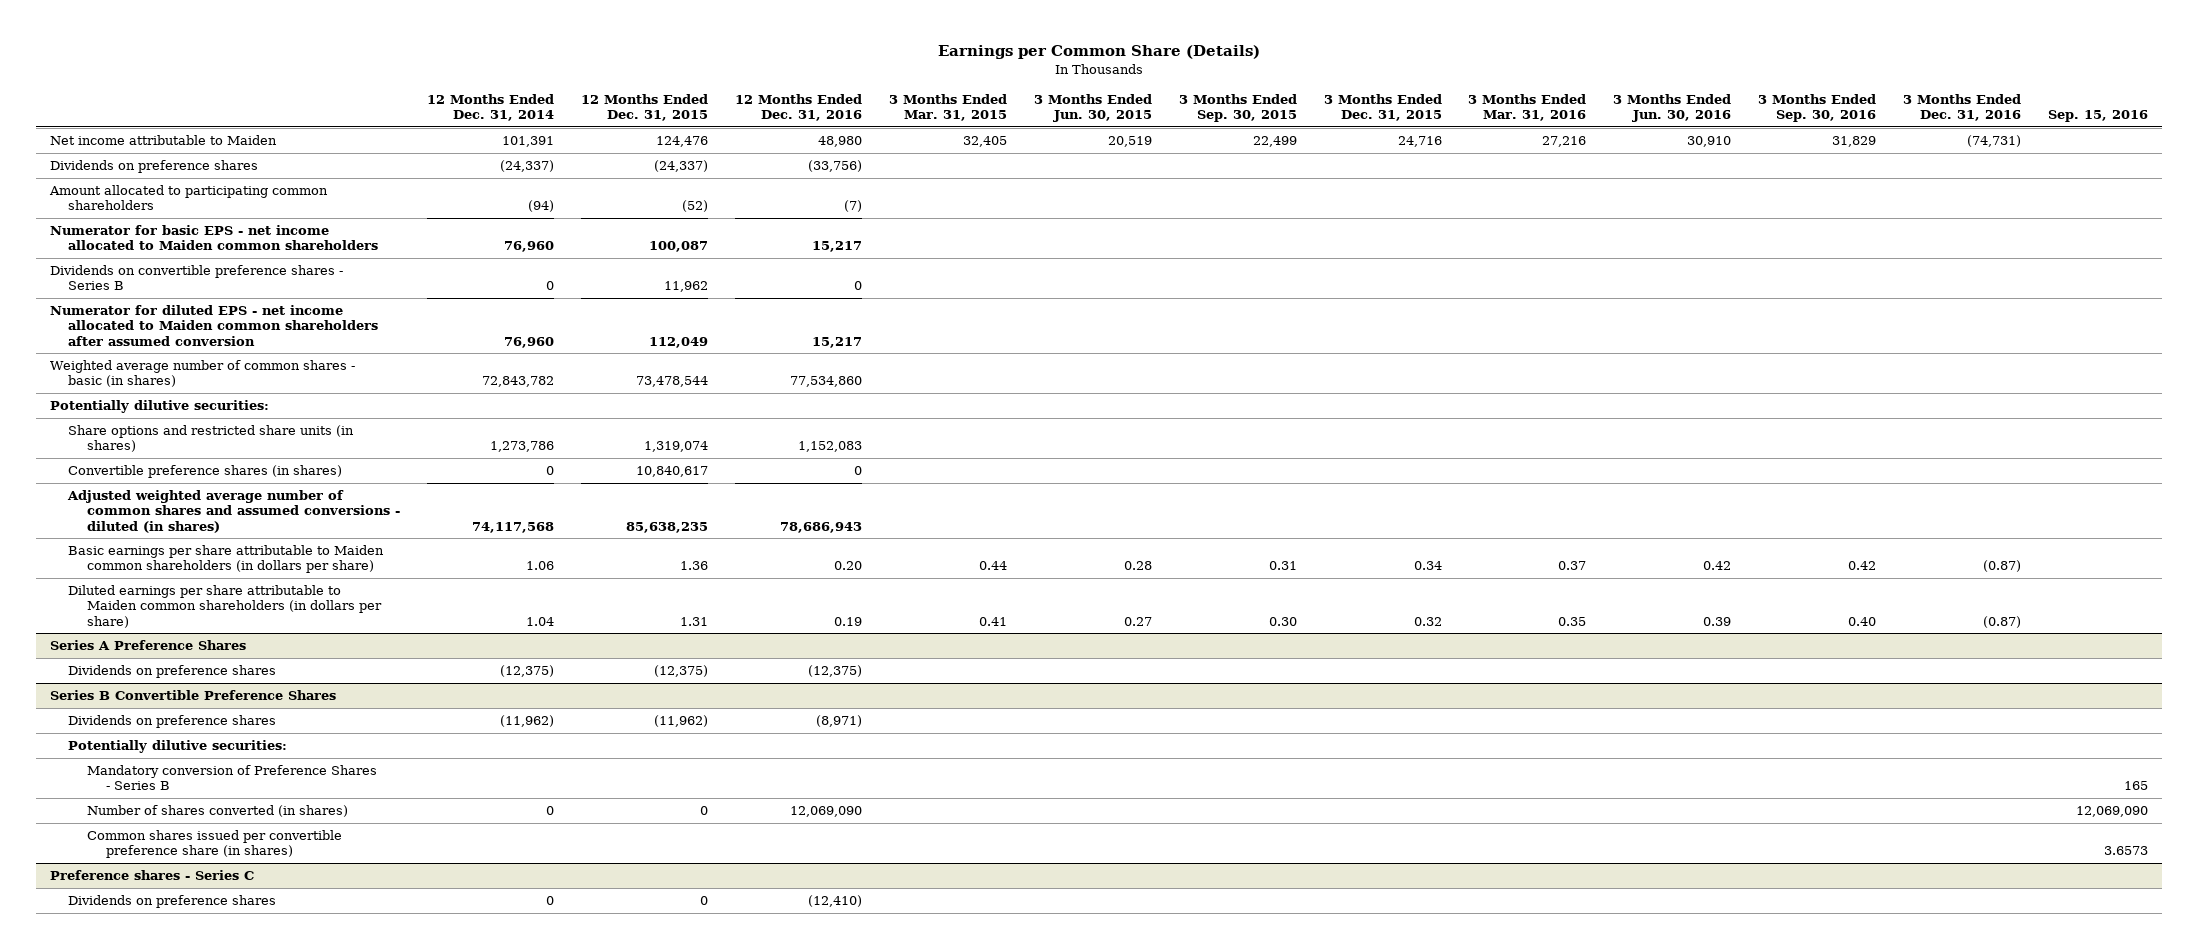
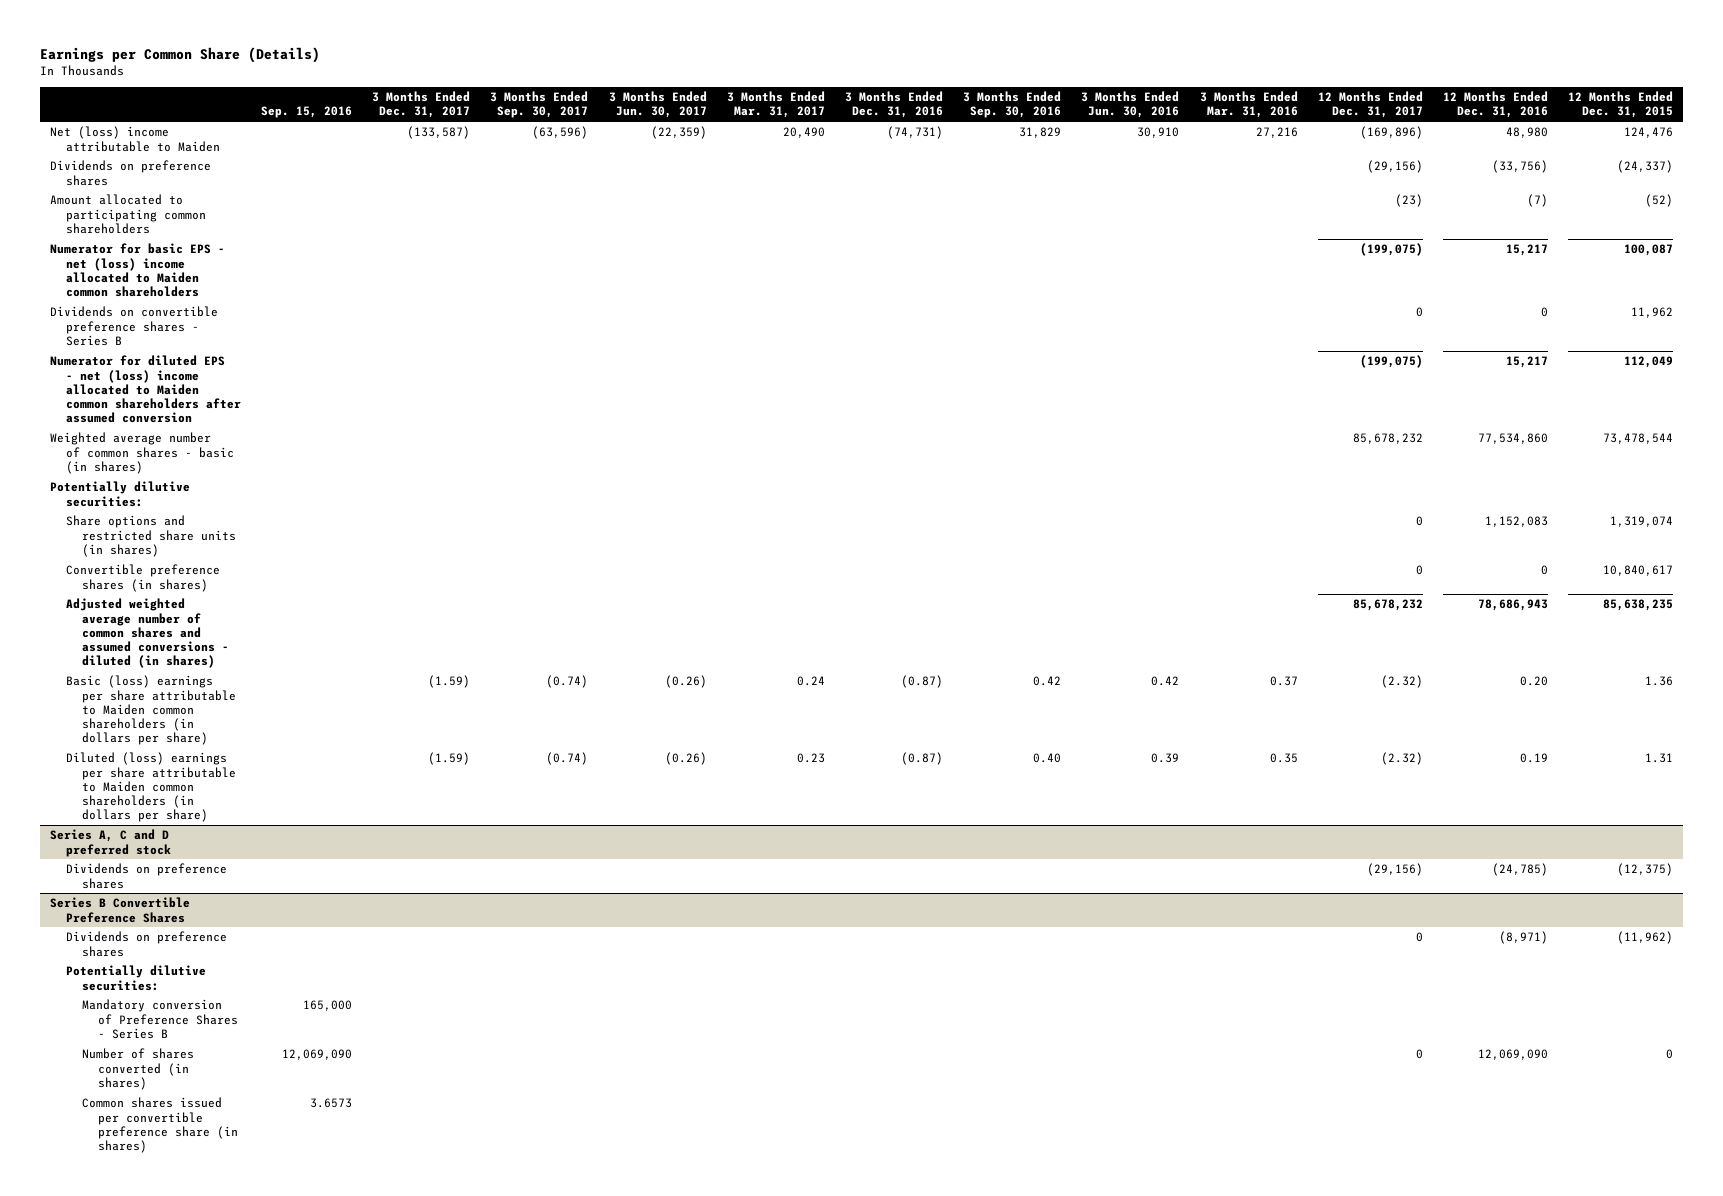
[427,93,555,121] 12 Months Ended Dec. 31, 2014 -> none
[888,93,1007,121] 3 Months Ended Mar. 31, 2015 -> none
[1033,93,1152,122] 3 Months Ended Jun. 30, 2015 -> none
[1178,93,1297,122] 3 Months Ended Sep. 30, 2015 -> none
[1323,93,1442,121] 3 Months Ended Dec. 31, 2015 -> none
none -> [372,91,471,119] 3 Months Ended Dec. 31, 2017
none -> [490,91,589,119] 3 Months Ended Sep. 30, 2017
none -> [608,91,707,119] 3 Months Ended Jun. 30, 2017
none -> [726,91,825,119] 3 Months Ended Mar. 31, 2017
none -> [1317,91,1423,119] 12 Months Ended Dec. 31, 2017
[49,135,277,146] Net income attributable to Maiden -> [50,126,220,152] Net (loss) income attributable to Maiden
[49,225,379,251] Numerator for basic EPS - net income allocated to Maiden common shareholders -> [50,243,226,298] Numerator for basic EPS - net (loss) income allocated to Maiden common shareholders
[49,305,379,346] Numerator for diluted EPS - net income allocated to Maiden common shareholders after assumed conversion -> [50,355,241,424] Numerator for diluted EPS - net (loss) income allocated to Maiden common shareholders after assumed conversion
[49,640,246,651] Series A Preference Shares -> none
[68,545,385,574] Basic earnings per share attributable to Maiden common shareholders (in dollars per share) -> [65,675,236,746] Basic (loss) earnings per share attributable to Maiden common shareholders (in dollars per share)
[68,585,383,628] Diluted earnings per share attributable to Maiden common shareholders (in dollars per share) -> [65,752,236,823] Diluted (loss) earnings per share attributable to Maiden common shareholders (in dollars per share)
none -> [50,829,171,857] Series A, C and D preferred stock
[807,665,862,678] (12,375) -> [1491,863,1548,877] (24,785)
[2124,781,2149,791] 165 -> [303,1000,353,1012] 165,000
[49,870,254,881] Preference shares - Series C -> none
[68,895,277,909] Dividends on preference shares -> none

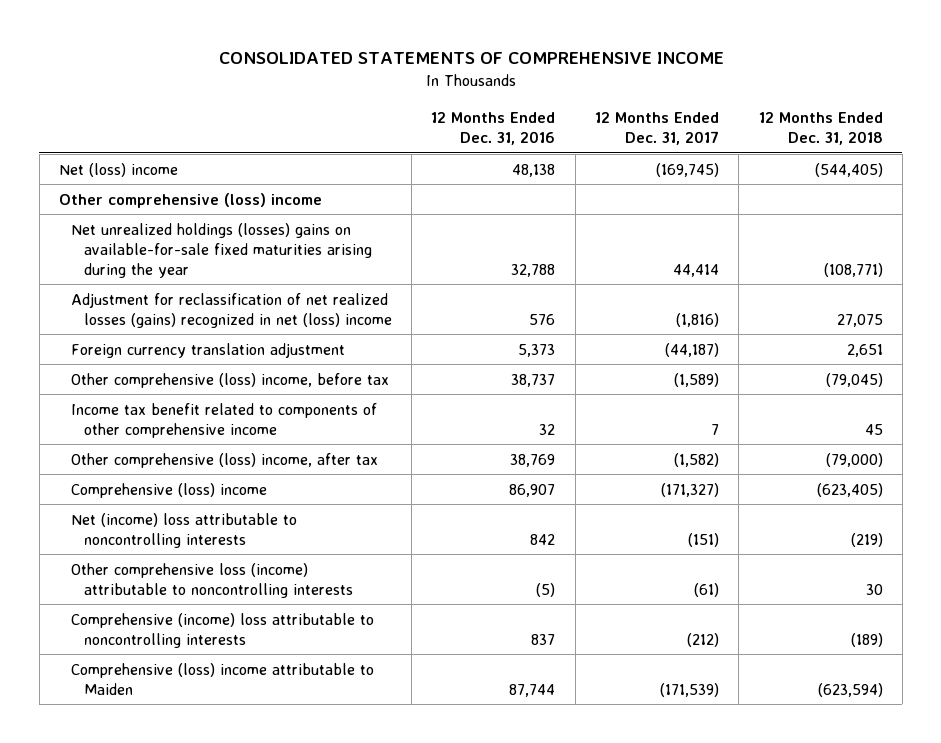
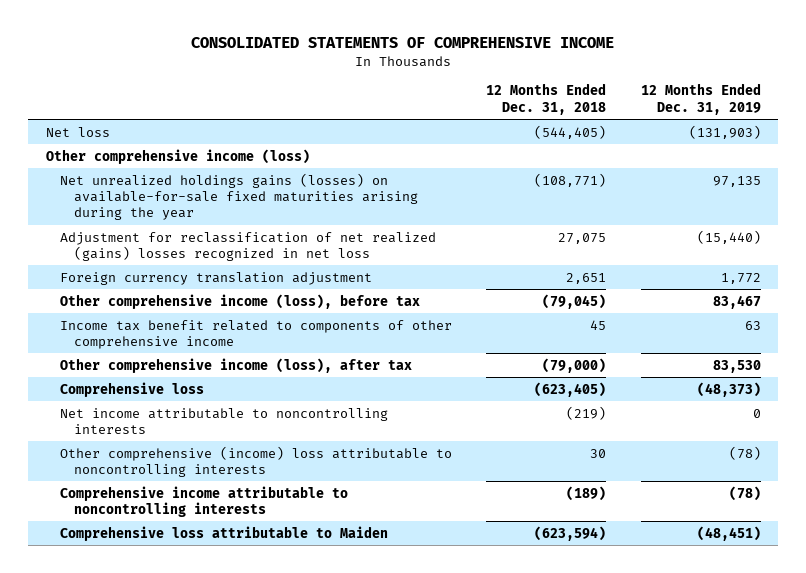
[431,111,556,146] 12 Months Ended Dec. 31, 2016 -> none
[594,111,719,146] 12 Months Ended Dec. 31, 2017 -> none
none -> [640,83,761,115] 12 Months Ended Dec. 31, 2019
[58,162,178,177] Net (loss) income -> [45,126,110,137] Net loss
[58,192,322,208] Other comprehensive (loss) income -> [45,148,310,164] Other comprehensive income (loss)
[71,222,372,278] Net unrealized holdings (losses) gains on available-for-sale fixed maturities arising during the year -> [59,172,418,221] Net unrealized holdings gains (losses) on available-for-sale fixed maturities arising during the year
[71,292,392,328] Adjustment for reclassification of net realized losses (gains) recognized in net (loss) income -> [59,231,436,261] Adjustment for reclassification of net realized (gains) losses recognized in net loss
[71,372,390,388] Other comprehensive (loss) income, before tax -> [59,293,420,309] Other comprehensive income (loss), before tax
[71,452,379,468] Other comprehensive (loss) income, after tax -> [59,357,412,373] Other comprehensive income (loss), after tax
[71,482,268,498] Comprehensive (loss) income -> [59,381,204,397] Comprehensive loss
[71,512,298,548] Net (income) loss attributable to noncontrolling interests -> [59,407,388,434] Net income attributable to noncontrolling interests
[71,562,353,598] Other comprehensive loss (income) attributable to noncontrolling interests -> [59,445,452,477] Other comprehensive (income) loss attributable to noncontrolling interests
[71,612,375,648] Comprehensive (income) loss attributable to noncontrolling interests -> [59,485,348,517] Comprehensive income attributable to noncontrolling interests
[71,662,375,695] Comprehensive (loss) income attributable to Maiden -> [59,525,388,541] Comprehensive loss attributable to Maiden

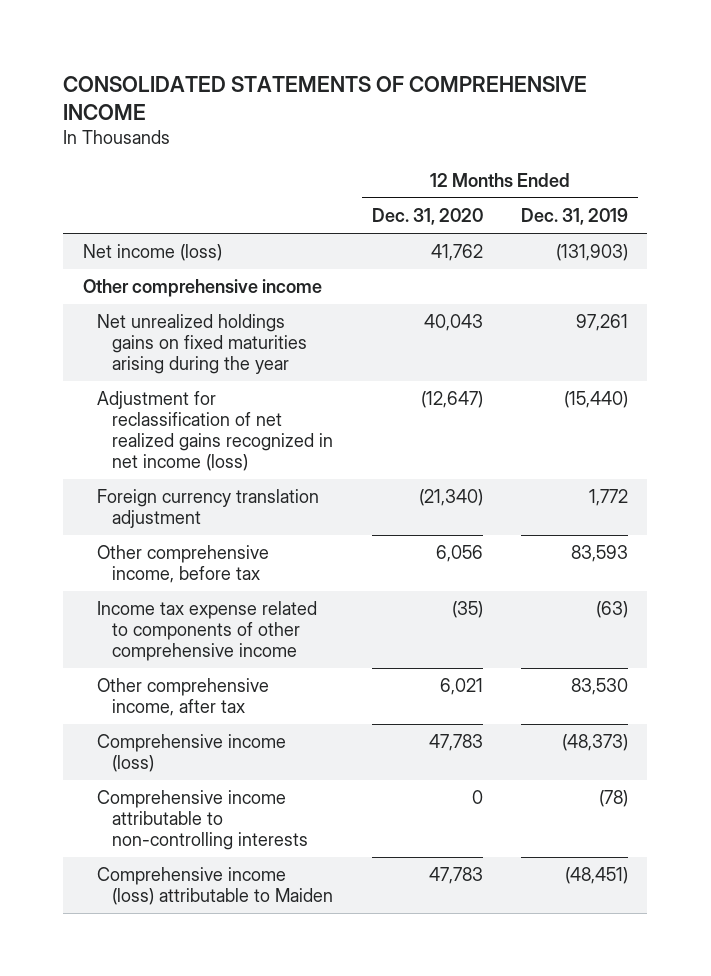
[486,83,607,115] 12 Months Ended Dec. 31, 2018 -> none
none -> [371,208,483,226] Dec. 31, 2020
[45,126,110,137] Net loss -> [82,244,222,262] Net income (loss)
[45,148,310,164] Other comprehensive income (loss) -> [82,279,322,298] Other comprehensive income
[59,172,418,221] Net unrealized holdings gains (losses) on available-for-sale fixed maturities arising during the year -> [97,314,308,375] Net unrealized holdings gains on fixed maturities arising during the year
[712,175,761,187] 97,135 -> [575,314,628,332] 97,261
[59,231,436,261] Adjustment for reclassification of net realized (gains) losses recognized in net loss -> [97,391,334,472] Adjustment for reclassification of net realized gains recognized in net income (loss)
[59,407,388,434] Net income attributable to noncontrolling interests -> none
[59,445,452,477] Other comprehensive (income) loss attributable to noncontrolling interests -> none
[59,293,420,309] Other comprehensive income (loss), before tax -> [97,545,270,584] Other comprehensive income, before tax
[712,294,761,309] 83,467 -> [570,545,628,563] 83,593
[59,319,452,349] Income tax benefit related to components of other comprehensive income -> [97,601,318,662] Income tax expense related to components of other comprehensive income
[744,320,761,330] 63 -> [595,601,628,619] (63)
[59,357,412,373] Other comprehensive income (loss), after tax -> [97,678,270,717] Other comprehensive income, after tax
[59,381,204,397] Comprehensive loss -> [97,734,287,773] Comprehensive income (loss)
[59,485,348,517] Comprehensive income attributable to noncontrolling interests -> [97,790,309,851] Comprehensive income attributable to non-controlling interests
[59,525,388,541] Comprehensive loss attributable to Maiden -> [97,867,334,906] Comprehensive income (loss) attributable to Maiden

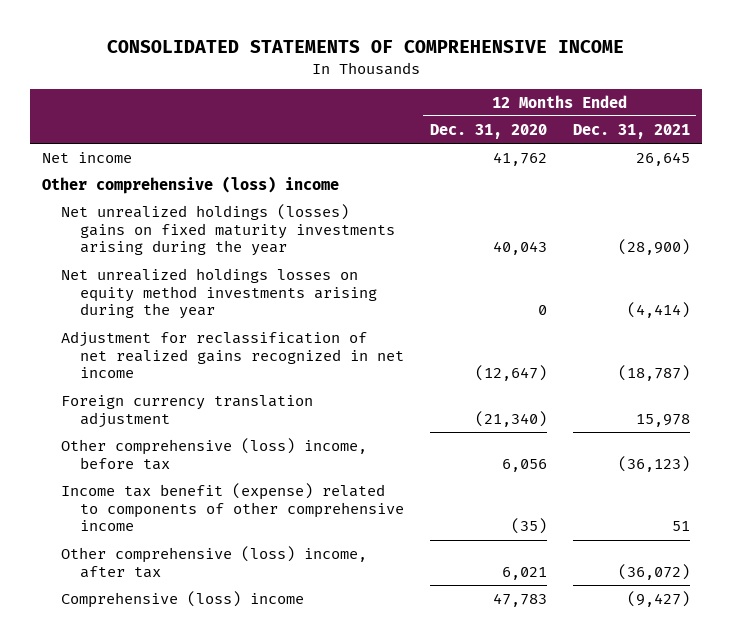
[520,208,628,226] Dec. 31, 2019 -> none
none -> [572,123,690,139] Dec. 31, 2021
[82,244,222,262] Net income (loss) -> [42,151,133,163] Net income
[82,279,322,298] Other comprehensive income -> [42,175,340,194] Other comprehensive (loss) income
[97,314,308,375] Net unrealized holdings gains on fixed maturities arising during the year -> [61,203,396,257] Net unrealized holdings (losses) gains on fixed maturity investments arising during the year
none -> [61,267,378,320] Net unrealized holdings losses on equity method investments arising during the year
[97,391,334,472] Adjustment for reclassification of net realized gains recognized in net income (loss) -> [61,330,405,379] Adjustment for reclassification of net realized gains recognized in net income
[97,734,287,773] Comprehensive income (loss) -> none
[97,790,309,851] Comprehensive income attributable to non-controlling interests -> none
[97,545,270,584] Other comprehensive income, before tax -> [61,437,368,470] Other comprehensive (loss) income, before tax
[97,601,318,662] Income tax expense related to components of other comprehensive income -> [61,482,405,532] Income tax benefit (expense) related to components of other comprehensive income
[97,678,270,717] Other comprehensive income, after tax -> [61,545,368,578] Other comprehensive (loss) income, after tax
[97,867,334,906] Comprehensive income (loss) attributable to Maiden -> [61,590,305,608] Comprehensive (loss) income

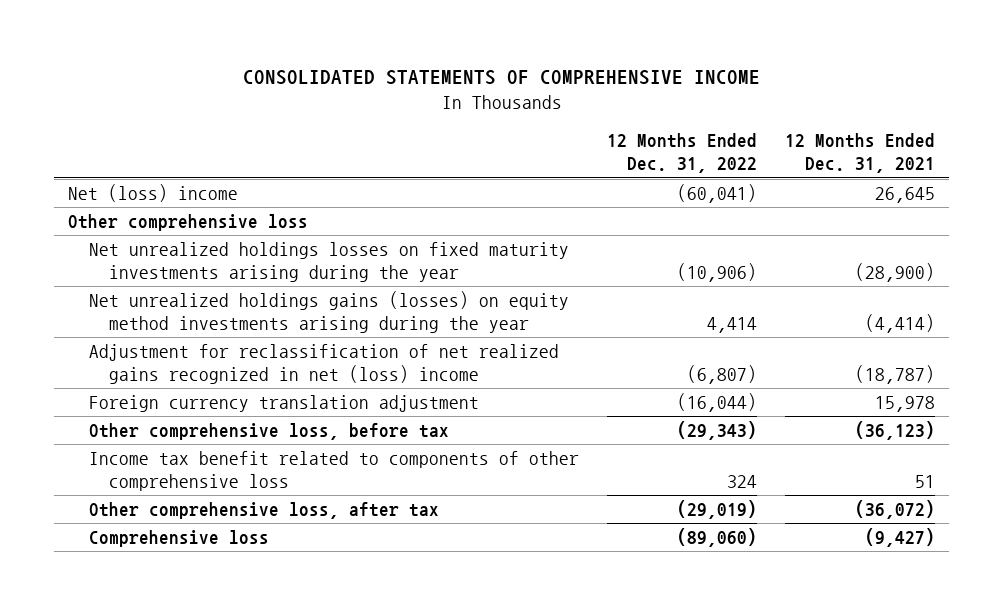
[429,123,547,139] Dec. 31, 2020 -> none
none -> [606,133,757,174] 12 Months Ended Dec. 31, 2022
[42,151,133,163] Net income -> [68,183,239,202] Net (loss) income
[42,175,340,194] Other comprehensive (loss) income -> [68,213,309,231] Other comprehensive loss
[61,203,396,257] Net unrealized holdings (losses) gains on fixed maturity investments arising during the year -> [88,241,569,283] Net unrealized holdings losses on fixed maturity investments arising during the year
[61,267,378,320] Net unrealized holdings losses on equity method investments arising during the year -> [88,290,569,334] Net unrealized holdings gains (losses) on equity method investments arising during the year
[61,330,405,379] Adjustment for reclassification of net realized gains recognized in net income -> [88,343,559,385] Adjustment for reclassification of net realized gains recognized in net (loss) income
[61,437,368,470] Other comprehensive (loss) income, before tax -> [88,422,449,440] Other comprehensive loss, before tax
[61,482,405,532] Income tax benefit (expense) related to components of other comprehensive income -> [88,450,579,492] Income tax benefit related to components of other comprehensive loss
[61,545,368,578] Other comprehensive (loss) income, after tax -> [88,501,439,519] Other comprehensive loss, after tax
[61,590,305,608] Comprehensive (loss) income -> [88,529,269,547] Comprehensive loss

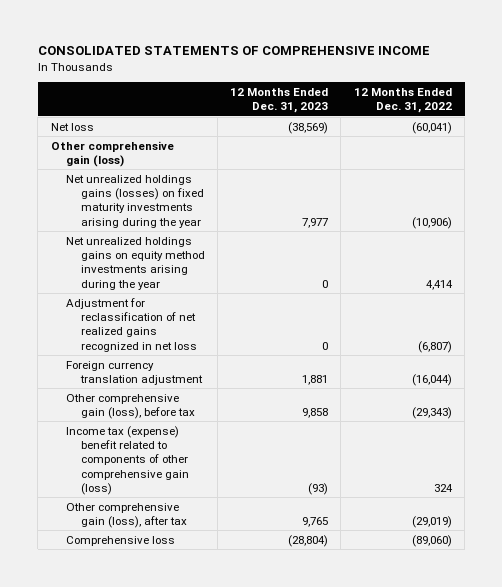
[785,133,936,174] 12 Months Ended Dec. 31, 2021 -> none
none -> [230,87,329,114] 12 Months Ended Dec. 31, 2023
[68,183,239,202] Net (loss) income -> [50,122,94,131] Net loss
[68,213,309,231] Other comprehensive loss -> [50,140,174,167] Other comprehensive gain (loss)
[88,241,569,283] Net unrealized holdings losses on fixed maturity investments arising during the year -> [65,174,204,228] Net unrealized holdings gains (losses) on fixed maturity investments arising during the year
[88,290,569,334] Net unrealized holdings gains (losses) on equity method investments arising during the year -> [65,236,205,290] Net unrealized holdings gains on equity method investments arising during the year
[88,343,559,385] Adjustment for reclassification of net realized gains recognized in net (loss) income -> [65,297,197,352] Adjustment for reclassification of net realized gains recognized in net loss
[88,422,449,440] Other comprehensive loss, before tax -> [65,393,195,419] Other comprehensive gain (loss), before tax
[88,450,579,492] Income tax benefit related to components of other comprehensive loss -> [65,425,189,495] Income tax (expense) benefit related to components of other comprehensive gain (loss)
[88,501,439,519] Other comprehensive loss, after tax -> [65,502,187,528] Other comprehensive gain (loss), after tax

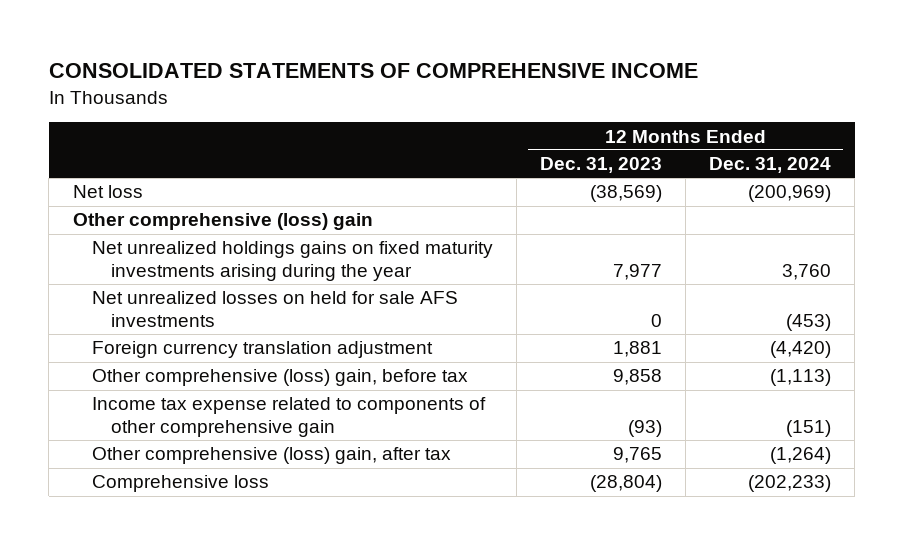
[353,87,452,114] 12 Months Ended Dec. 31, 2022 -> none
none -> [709,157,832,174] Dec. 31, 2024
[65,297,197,352] Adjustment for reclassification of net realized gains recognized in net loss -> none
[50,140,174,167] Other comprehensive gain (loss) -> [72,213,373,231] Other comprehensive (loss) gain
[65,174,204,228] Net unrealized holdings gains (losses) on fixed maturity investments arising during the year -> [91,241,493,282] Net unrealized holdings gains on fixed maturity investments arising during the year
[65,236,205,290] Net unrealized holdings gains on equity method investments arising during the year -> [91,291,458,328] Net unrealized losses on held for sale AFS investments
[65,393,195,419] Other comprehensive gain (loss), before tax -> [91,369,468,387] Other comprehensive (loss) gain, before tax
[65,425,189,495] Income tax (expense) benefit related to components of other comprehensive gain (loss) -> [91,397,486,438] Income tax expense related to components of other comprehensive gain
[65,502,187,528] Other comprehensive gain (loss), after tax -> [91,447,451,465] Other comprehensive (loss) gain, after tax

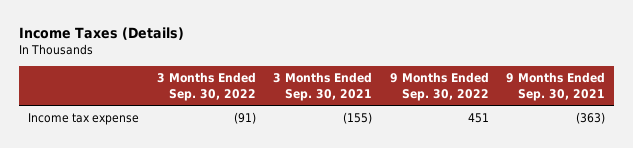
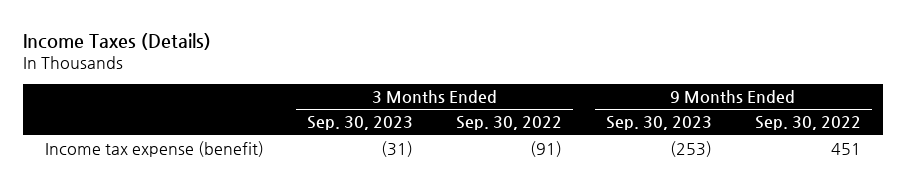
[273,72,373,101] 3 Months Ended Sep. 30, 2021 -> none
[506,72,606,101] 9 Months Ended Sep. 30, 2021 -> none
none -> [307,116,414,131] Sep. 30, 2023
none -> [605,116,712,131] Sep. 30, 2023
[28,113,140,126] Income tax expense -> [44,141,264,158] Income tax expense (benefit)

